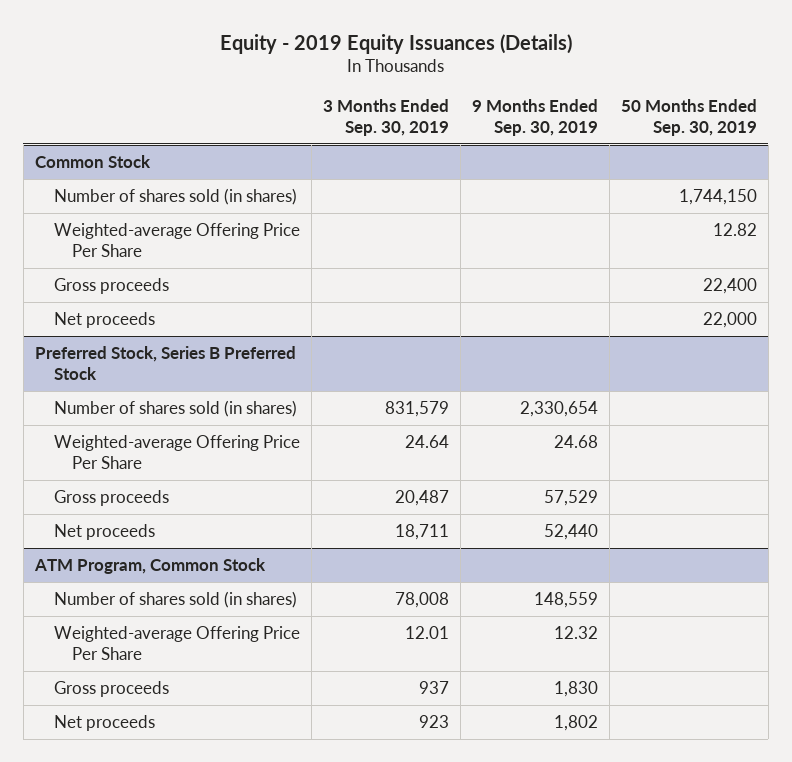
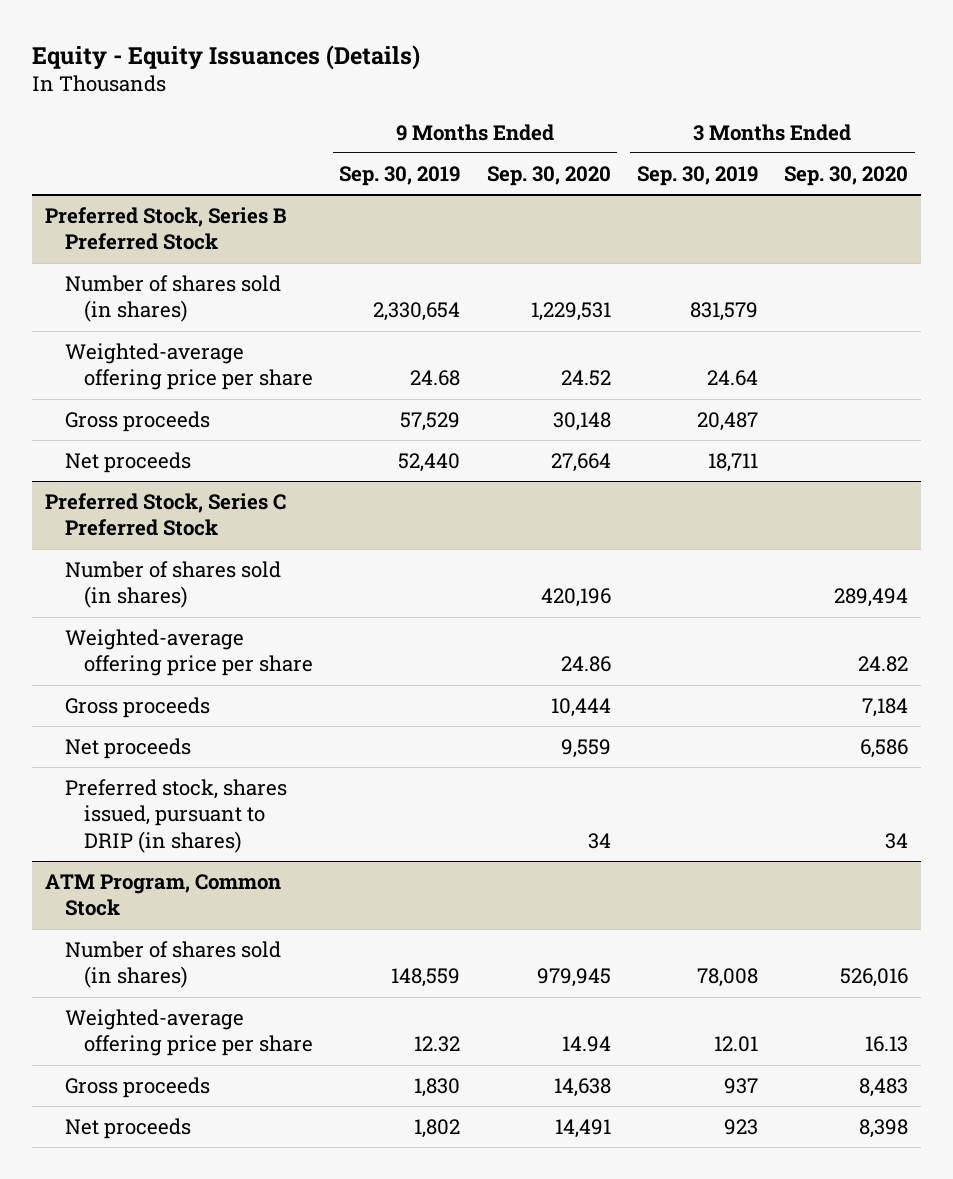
[219,33,572,54] Equity - 2019 Equity Issuances (Details) -> [32,44,421,70] Equity - Equity Issuances (Details)
[620,99,757,137] 50 Months Ended Sep. 30, 2019 -> none
none -> [486,165,611,186] Sep. 30, 2020
none -> [784,165,909,186] Sep. 30, 2020
[34,154,151,168] Common Stock -> none
[53,187,297,205] Number of shares sold (in shares) -> none
[53,222,300,257] Weighted-average Offering Price Per Share -> none
[53,277,169,294] Gross proceeds -> none
[53,311,155,328] Net proceeds -> none
[53,434,300,469] Weighted-average Offering Price Per Share -> [64,342,314,391] Weighted-average offering price per share
none -> [45,492,287,537] Preferred Stock, Series C Preferred Stock
none -> [64,560,281,609] Number of shares sold (in shares)
none -> [64,628,314,677] Weighted-average offering price per share
none -> [64,696,210,718] Gross proceeds
none -> [64,737,191,759] Net proceeds
none -> [64,778,287,853] Preferred stock, shares issued, pursuant to DRIP (in shares)
[53,625,300,660] Weighted-average Offering Price Per Share -> [64,1008,314,1057] Weighted-average offering price per share

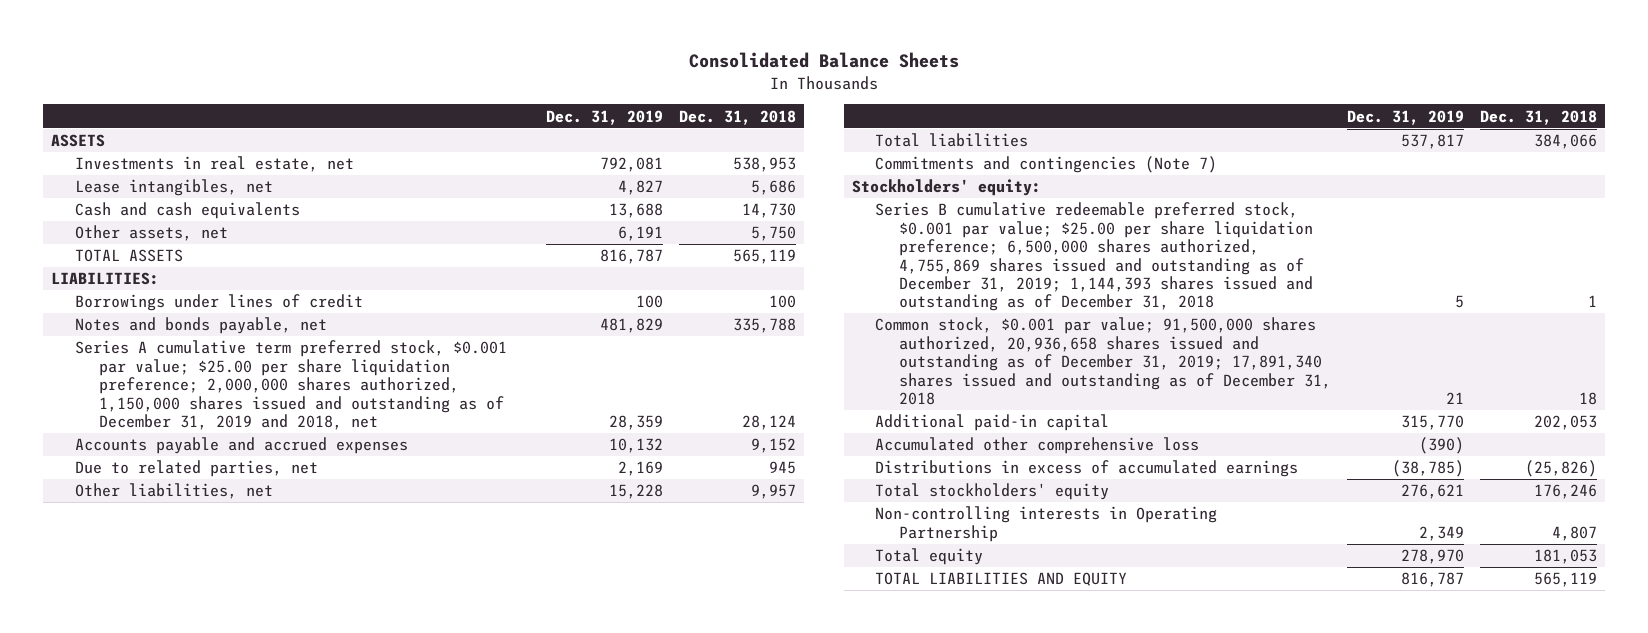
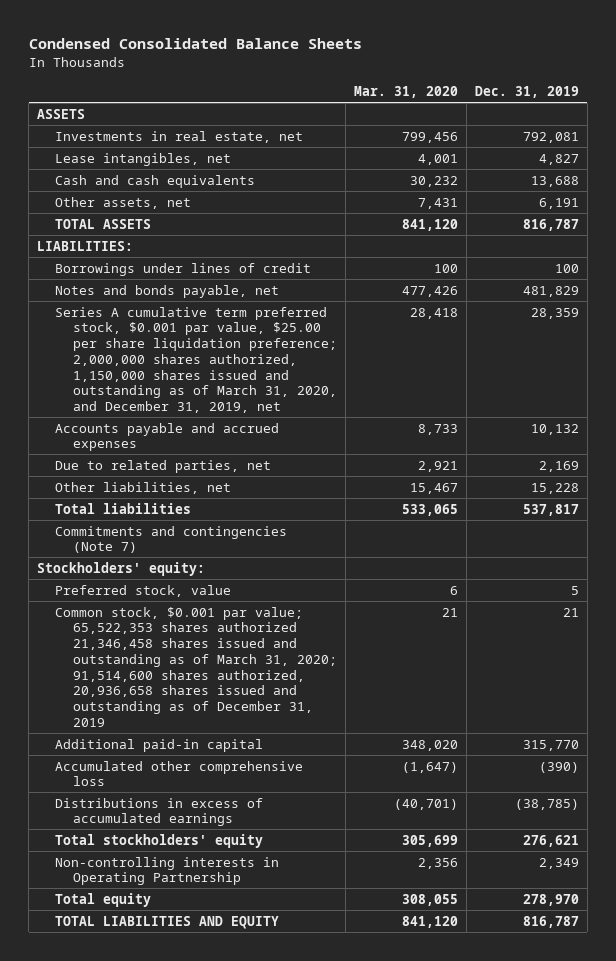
[688,52,959,69] Consolidated Balance Sheets -> [28,38,362,50] Condensed Consolidated Balance Sheets
[679,109,797,125] Dec. 31, 2018 -> none
none -> [353,85,458,98] Mar. 31, 2020
[74,340,507,430] Series A cumulative term preferred stock, $0.001 par value; $25.00 per share liquidation preference; 2,000,000 shares authorized, 1,150,000 shares issued and outstanding as of December 31, 2019 and 2018, net -> [55,306,338,413] Series A cumulative term preferred stock, $0.001 par value, $25.00 per share liquidation preference; 2,000,000 shares authorized, 1,150,000 shares issued and outstanding as of March 31, 2020, and December 31, 2019, net
[875,202,1314,312] Series B cumulative redeemable preferred stock, $0.001 par value; $25.00 per share liquidation preference; 6,500,000 shares authorized, 4,755,869 shares issued and outstanding as of December 31, 2019; 1,144,393 shares issued and outstanding as of December 31, 2018 -> [55,584,232,597] Preferred stock, value
[875,317,1332,405] Common stock, $0.001 par value; 91,500,000 shares authorized, 20,936,658 shares issued and outstanding as of December 31, 2019; 17,891,340 shares issued and outstanding as of December 31, 2018 -> [55,606,338,727] Common stock, $0.001 par value; 65,522,353 shares authorized 21,346,458 shares issued and outstanding as of March 31, 2020; 91,514,600 shares authorized, 20,936,658 shares issued and outstanding as of December 31, 2019

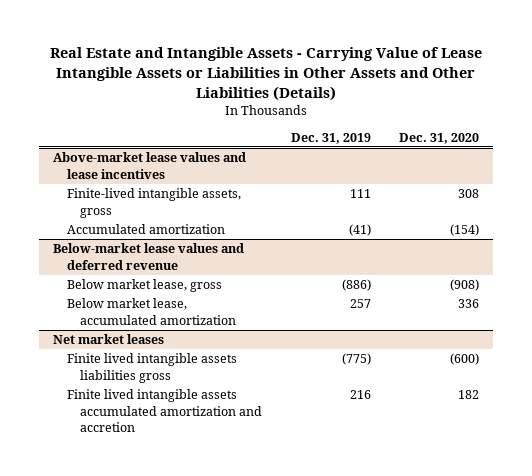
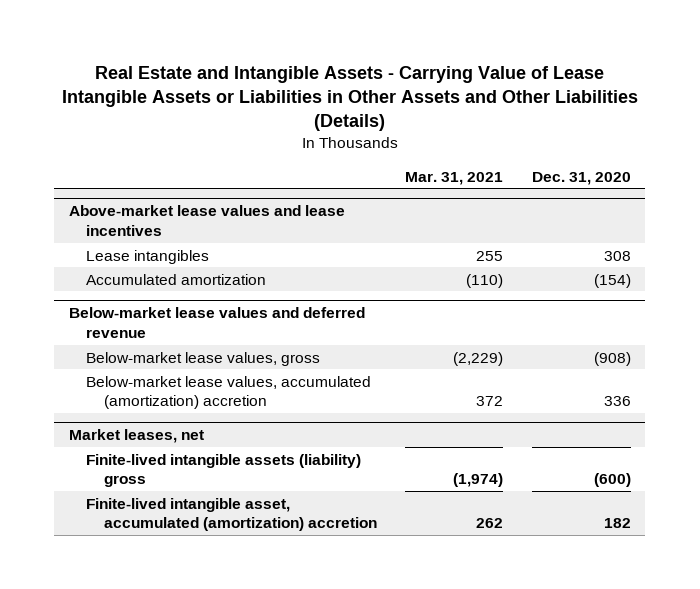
[290,132,371,144] Dec. 31, 2019 -> none
none -> [405,171,504,185] Mar. 31, 2021
[66,188,241,218] Finite-lived intangible assets, gross -> [86,249,210,264] Lease intangibles
[66,279,222,293] Below market lease, gross -> [86,351,321,366] Below-market lease values, gross
[66,298,237,325] Below market lease, accumulated amortization -> [86,375,372,410] Below-market lease values, accumulated (amortization) accretion
[52,334,164,345] Net market leases -> [68,429,204,444] Market leases, net
[66,353,237,383] Finite lived intangible assets liabilities gross -> [86,453,362,488] Finite-lived intangible assets (liability) gross
[66,389,263,432] Finite lived intangible assets accumulated amortization and accretion -> [86,497,377,532] Finite-lived intangible asset, accumulated (amortization) accretion

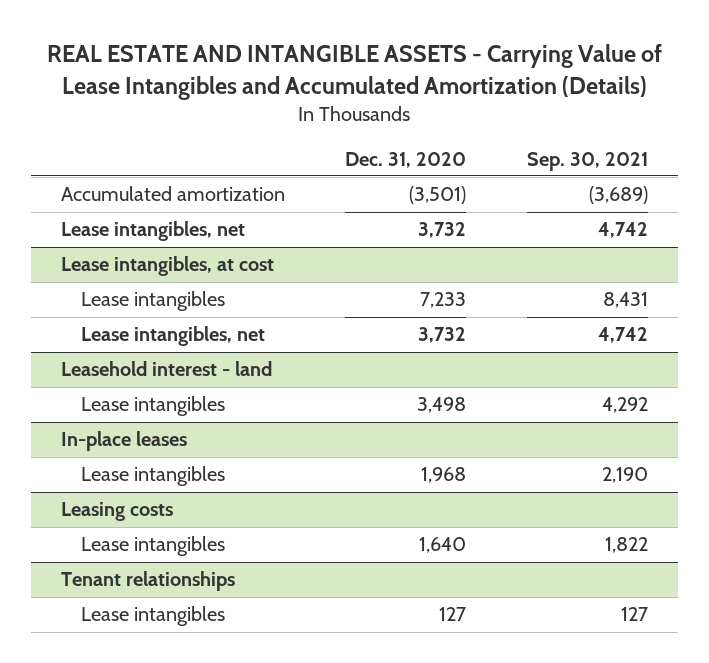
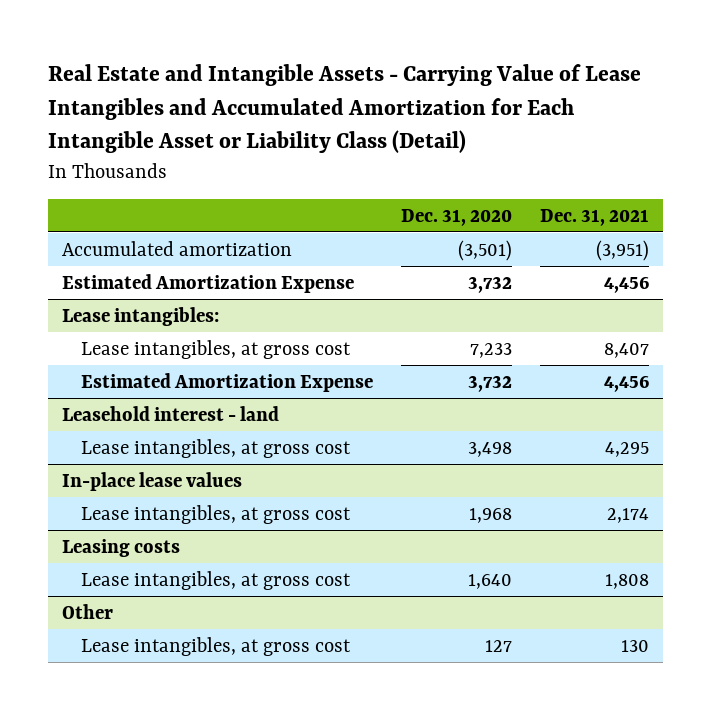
[47,44,663,100] REAL ESTATE AND INTANGIBLE ASSETS - Carrying Value of Lease Intangibles and Accumulated Amortization (Details) -> [48,64,642,154] Real Estate and Intangible Assets - Carrying Value of Lease Intangibles and Accumulated Amortization for Each Intangible Asset or Liability Class (Detail)
[526,151,648,171] Sep. 30, 2021 -> none
none -> [539,208,649,226] Dec. 31, 2021
[60,221,245,242] Lease intangibles, net -> [61,273,354,293] Estimated Amortization Expense
[60,256,274,277] Lease intangibles, at cost -> [61,306,219,326] Lease intangibles:
[80,291,225,312] Lease intangibles -> [80,339,351,359] Lease intangibles, at gross cost
[80,326,265,347] Lease intangibles, net -> [80,372,373,392] Estimated Amortization Expense
[80,396,225,417] Lease intangibles -> [80,438,351,458] Lease intangibles, at gross cost
[60,431,187,452] In-place leases -> [61,471,242,491] In-place lease values
[80,466,225,487] Lease intangibles -> [80,504,351,524] Lease intangibles, at gross cost
[60,571,235,592] Tenant relationships -> none
[80,536,225,557] Lease intangibles -> [80,570,351,590] Lease intangibles, at gross cost
none -> [61,603,113,619] Other
[80,606,225,627] Lease intangibles -> [80,636,351,656] Lease intangibles, at gross cost

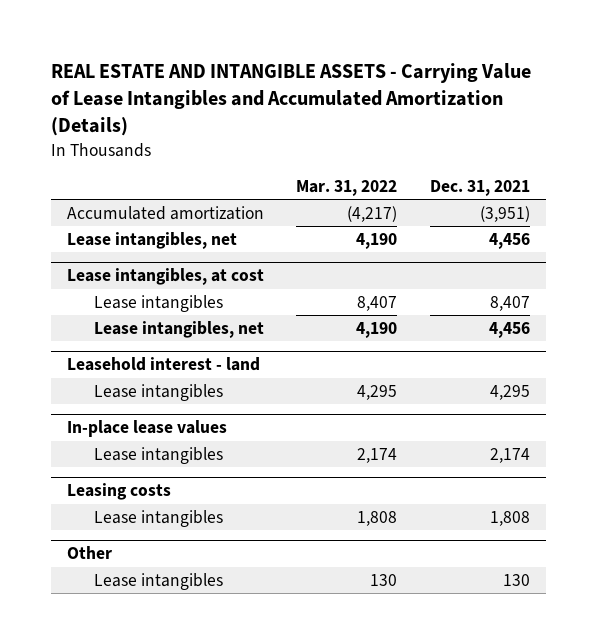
[48,64,642,154] Real Estate and Intangible Assets - Carrying Value of Lease Intangibles and Accumulated Amortization for Each Intangible Asset or Liability Class (Detail) -> [50,62,531,136] REAL ESTATE AND INTANGIBLE ASSETS - Carrying Value of Lease Intangibles and Accumulated Amortization (Details)
[400,208,512,226] Dec. 31, 2020 -> none
none -> [296,179,398,196] Mar. 31, 2022
[61,273,354,293] Estimated Amortization Expense -> [66,231,237,249] Lease intangibles, net
[61,306,219,326] Lease intangibles: -> [66,268,264,286] Lease intangibles, at cost
[80,339,351,359] Lease intangibles, at gross cost -> [94,294,224,312] Lease intangibles
[80,372,373,392] Estimated Amortization Expense -> [94,320,265,338] Lease intangibles, net
[80,438,351,458] Lease intangibles, at gross cost -> [94,383,224,401] Lease intangibles
[80,504,351,524] Lease intangibles, at gross cost -> [94,446,224,464] Lease intangibles
[80,570,351,590] Lease intangibles, at gross cost -> [94,509,224,527] Lease intangibles
[80,636,351,656] Lease intangibles, at gross cost -> [94,572,224,590] Lease intangibles

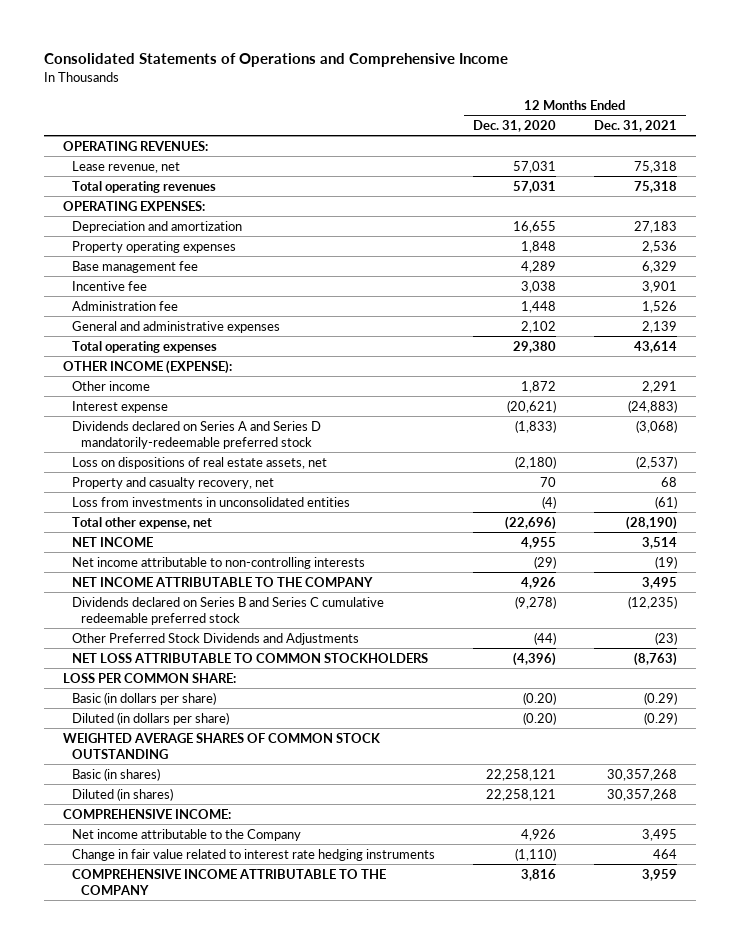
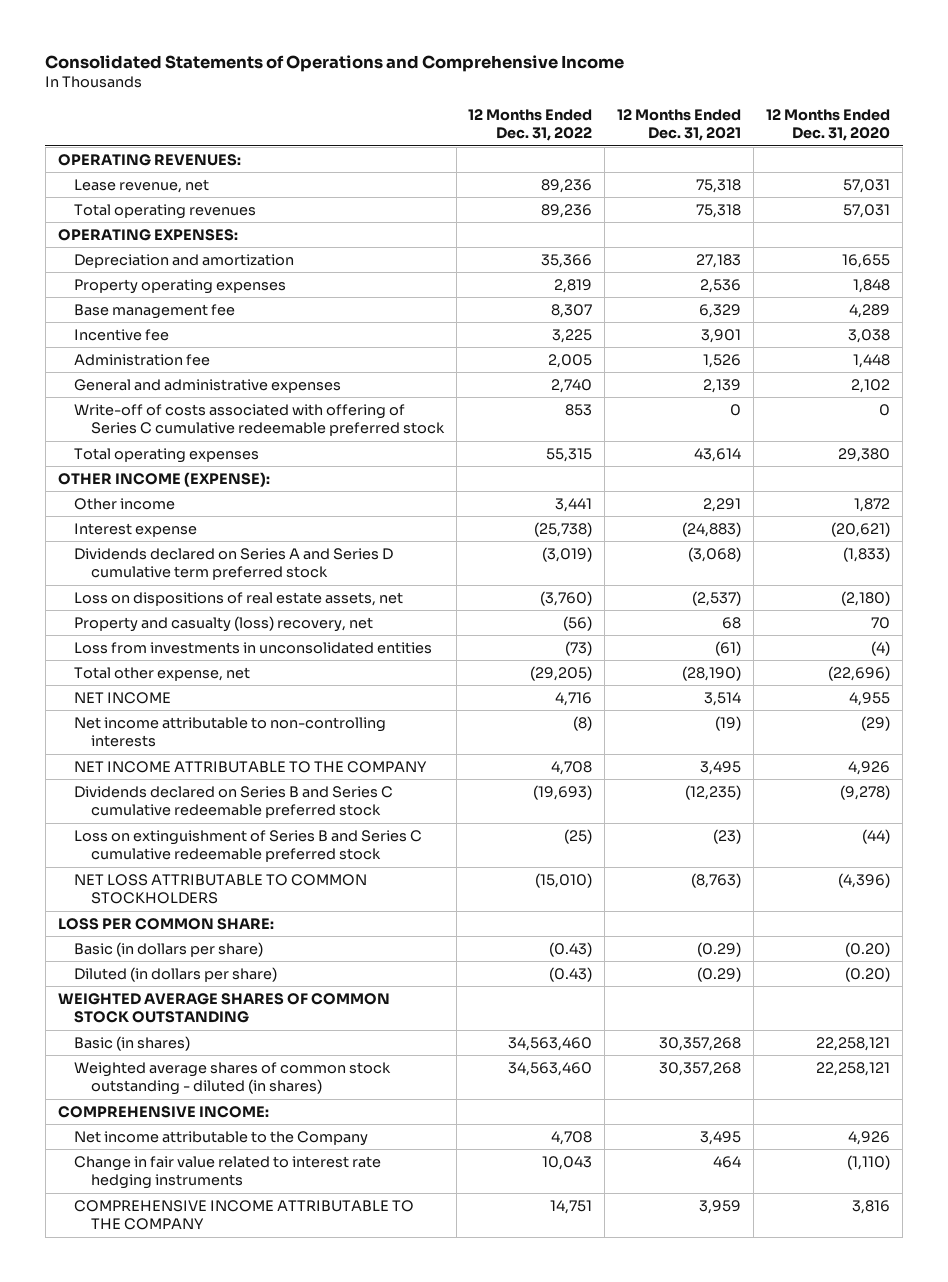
none -> [468,108,593,142] 12 Months Ended Dec. 31, 2022
none -> [74,403,445,437] Write-off of costs associated with offering of Series C cumulative redeemable preferred stock
[72,420,322,449] Dividends declared on Series A and Series D mandatorily-redeemable preferred stock -> [74,547,394,581] Dividends declared on Series A and Series D cumulative term preferred stock
[72,476,275,489] Property and casualty recovery, net -> [74,615,374,632] Property and casualty (loss) recovery, net
[72,632,360,645] Other Preferred Stock Dividends and Adjustments -> [74,829,423,863] Loss on extinguishment of Series B and Series C cumulative redeemable preferred stock
[72,787,174,801] Diluted (in shares) -> [74,1061,392,1096] Weighted average shares of common stock outstanding - diluted (in shares)

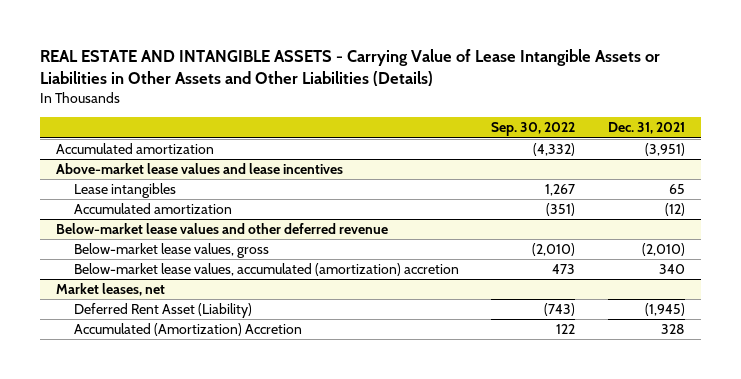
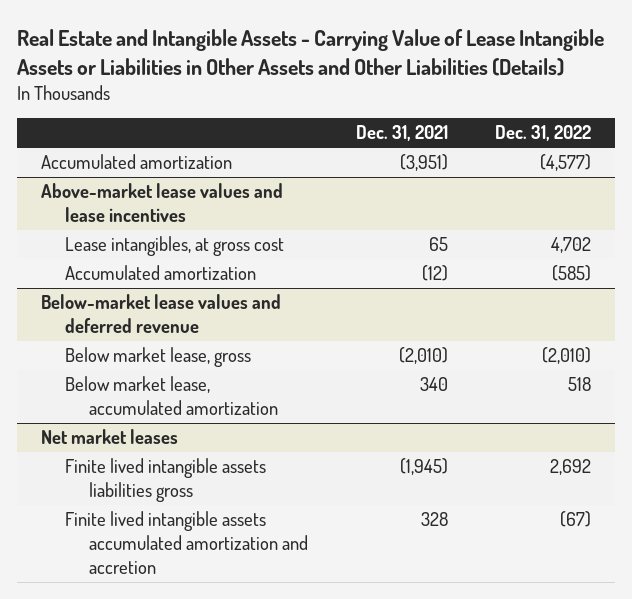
[39,48,660,86] REAL ESTATE AND INTANGIBLE ASSETS - Carrying Value of Lease Intangible Assets or Liabilities in Other Assets and Other Liabilities (Details) -> [16,28,604,76] Real Estate and Intangible Assets - Carrying Value of Lease Intangible Assets or Liabilities in Other Assets and Other Liabilities (Details)
[491,122,576,137] Sep. 30, 2022 -> none
none -> [495,125,592,142] Dec. 31, 2022
[74,183,177,199] Lease intangibles -> [64,236,284,257] Lease intangibles, at gross cost
[55,223,388,235] Below-market lease values and other deferred revenue -> [40,294,281,334] Below-market lease values and deferred revenue
[74,243,270,259] Below-market lease values, gross -> [64,347,251,368] Below market lease, gross
[74,263,460,277] Below-market lease values, accumulated (amortization) accretion -> [64,376,279,416] Below market lease, accumulated amortization
[55,283,165,297] Market leases, net -> [40,429,178,445] Net market leases
[74,303,253,319] Deferred Rent Asset (Liability) -> [64,458,266,503] Finite lived intangible assets liabilities gross
[74,323,303,337] Accumulated (Amortization) Accretion -> [64,511,309,575] Finite lived intangible assets accumulated amortization and accretion

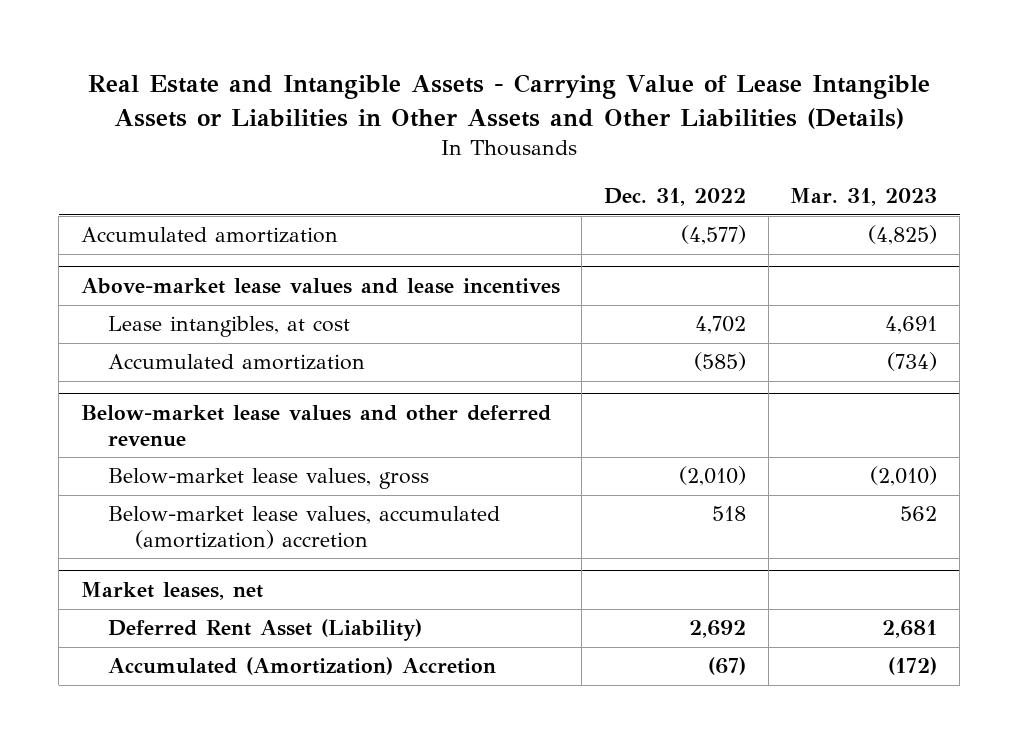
[355,125,448,142] Dec. 31, 2021 -> none
none -> [790,188,938,207] Mar. 31, 2023
[64,236,284,257] Lease intangibles, at gross cost -> [107,316,350,338] Lease intangibles, at cost
[40,294,281,334] Below-market lease values and deferred revenue -> [80,405,551,447] Below-market lease values and other deferred revenue
[64,347,251,368] Below market lease, gross -> [107,468,429,490] Below-market lease values, gross
[64,376,279,416] Below market lease, accumulated amortization -> [107,506,500,550] Below-market lease values, accumulated (amortization) accretion
[40,429,178,445] Net market leases -> [80,582,263,601] Market leases, net
[64,458,266,503] Finite lived intangible assets liabilities gross -> [107,619,422,642] Deferred Rent Asset (Liability)
[64,511,309,575] Finite lived intangible assets accumulated amortization and accretion -> [107,657,496,676] Accumulated (Amortization) Accretion

